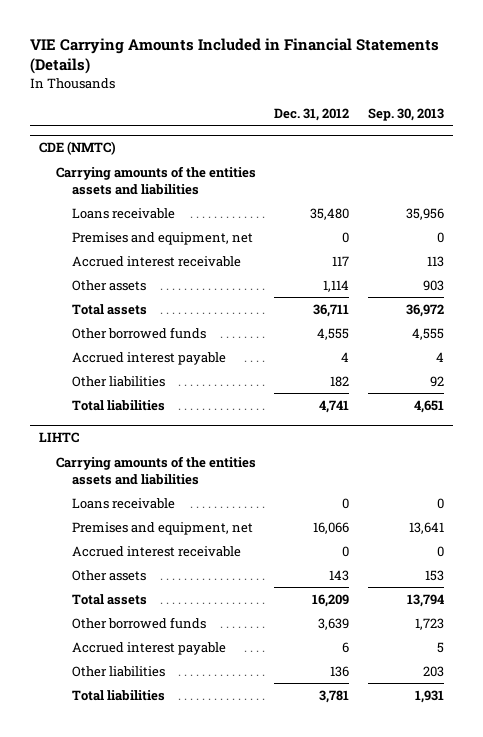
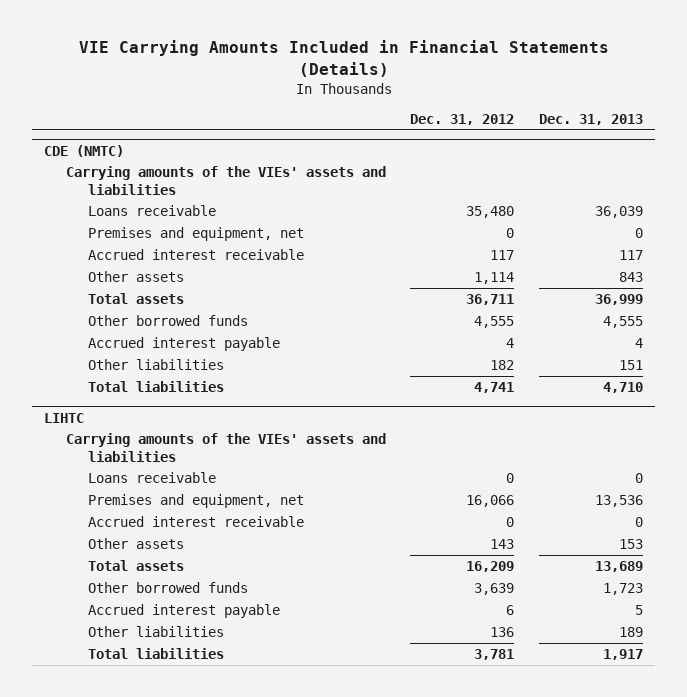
[367,108,444,122] Sep. 30, 2013 -> none
none -> [539,113,644,125] Dec. 31, 2013
[55,165,256,195] Carrying amounts of the entities assets and liabilities -> [65,165,386,195] Carrying amounts of the VIEs' assets and liabilities
[55,455,256,485] Carrying amounts of the entities assets and liabilities -> [65,432,386,462] Carrying amounts of the VIEs' assets and liabilities

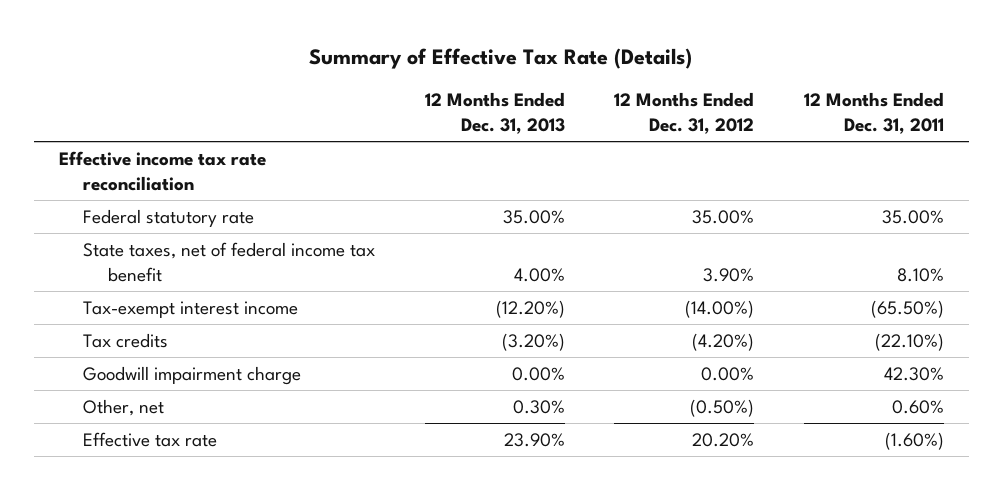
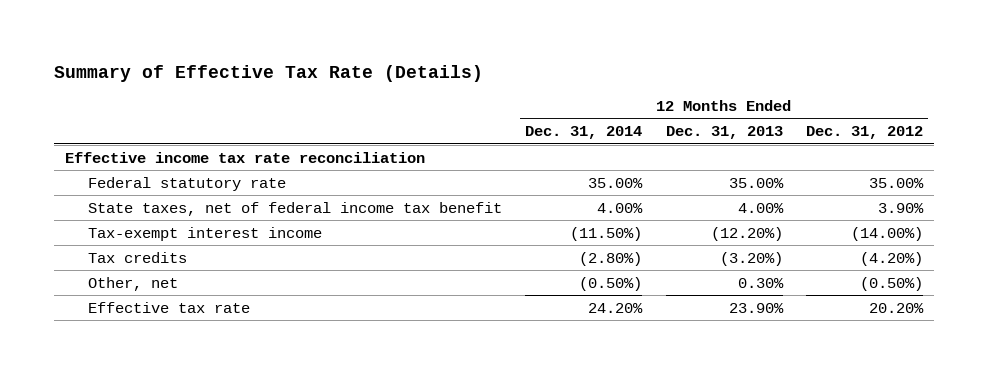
[804,92,945,134] 12 Months Ended Dec. 31, 2011 -> none
none -> [525,126,643,140] Dec. 31, 2014
[83,365,302,385] Goodwill impairment charge -> none

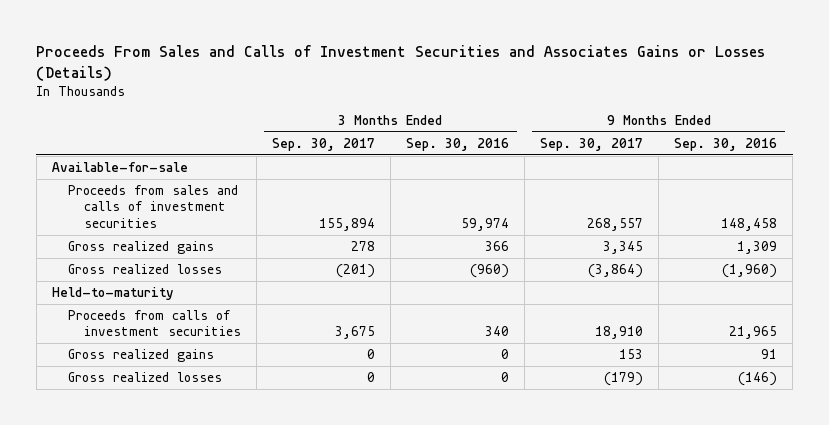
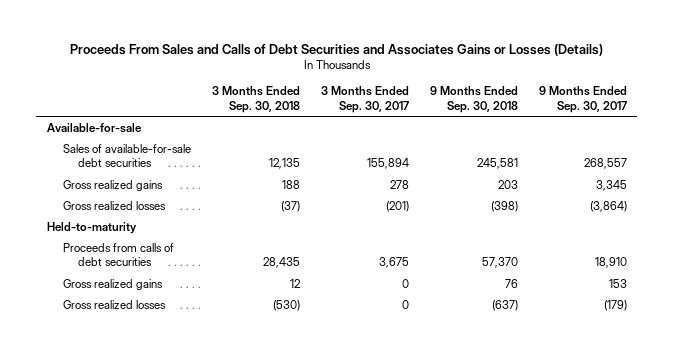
[36,44,766,81] Proceeds From Sales and Calls of Investment Securities and Associates Gains or Losses (Details) -> [69,43,603,56] Proceeds From Sales and Calls of Debt Securities and Associates Gains or Losses (Details)
[405,138,509,152] Sep. 30, 2016 -> none
[674,138,778,152] Sep. 30, 2016 -> none
none -> [211,86,300,113] 3 Months Ended Sep. 30, 2018
none -> [429,86,518,113] 9 Months Ended Sep. 30, 2018
[67,185,238,228] Proceeds from sales and calls of investment securities -> [62,143,191,168] Sales of available-for-sale debt securities
[67,310,241,337] Proceeds from calls of investment securities -> [62,242,174,267] Proceeds from calls of debt securities

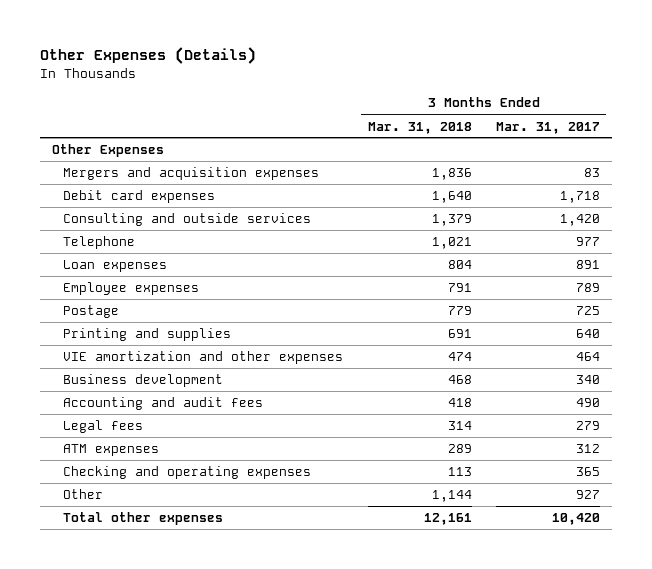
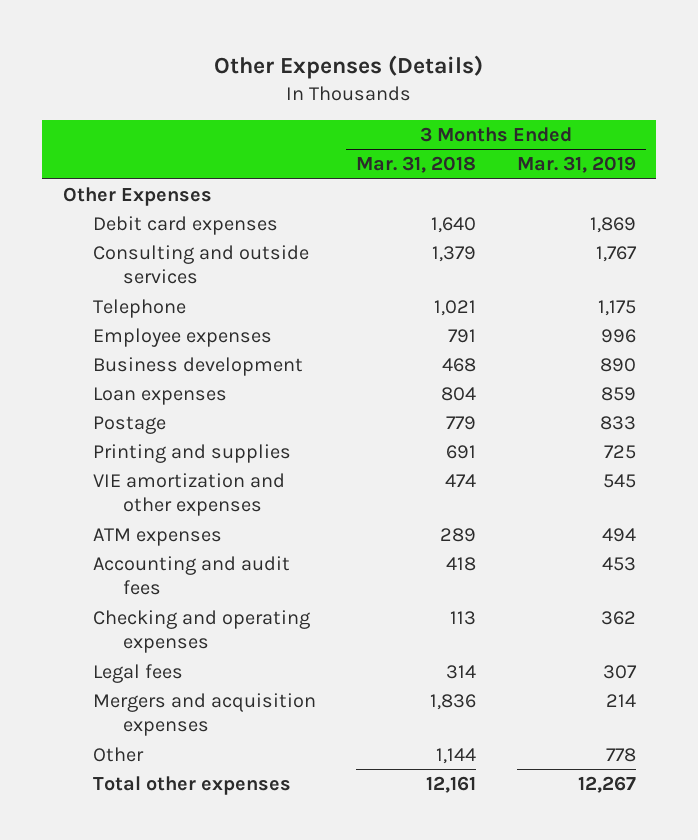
[495,121,600,134] Mar. 31, 2017 -> none
none -> [516,156,636,174] Mar. 31, 2019
[63,374,224,388] Business development -> [92,356,303,376] Business development
[63,260,168,273] Loan expenses -> [92,386,227,405] Loan expenses
[63,397,264,411] Accounting and audit fees -> [92,555,290,596] Accounting and audit fees
[63,420,144,434] Legal fees -> [92,663,183,683] Legal fees
[63,167,320,181] Mergers and acquisition expenses -> [92,692,316,737] Mergers and acquisition expenses

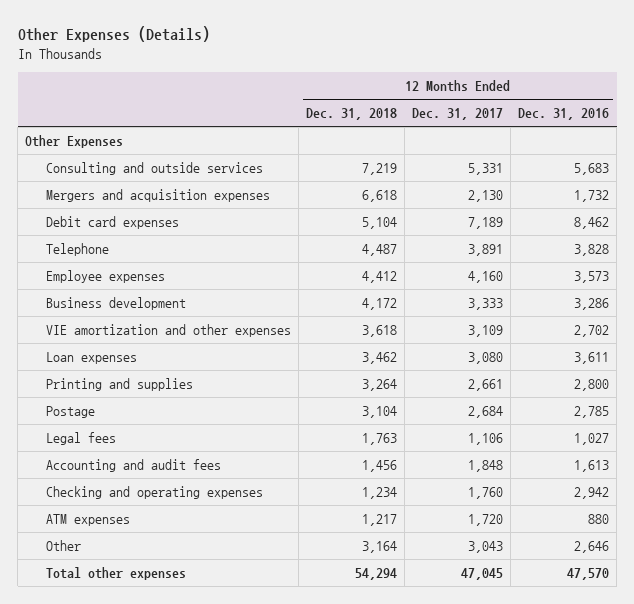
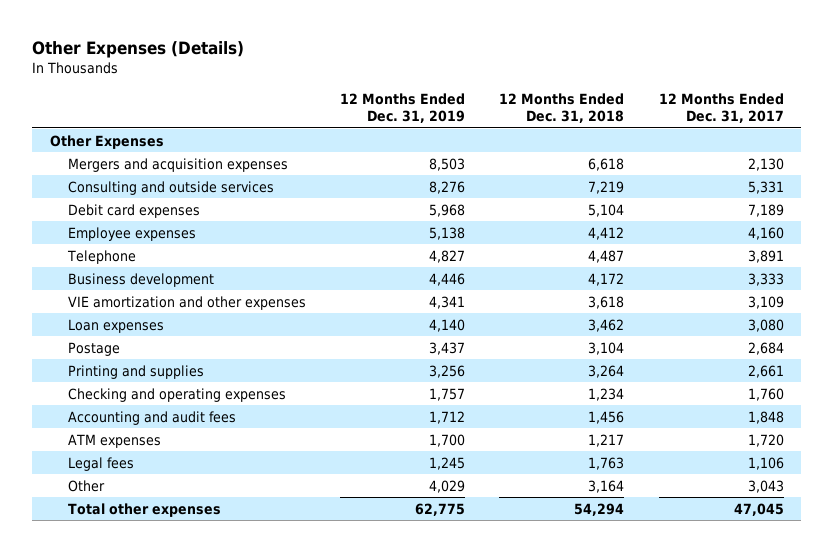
[518,108,610,121] Dec. 31, 2016 -> none
none -> [339,93,465,124] 12 Months Ended Dec. 31, 2019
[46,161,264,175] Consulting and outside services -> [67,180,274,195] Consulting and outside services
[46,242,110,256] Telephone -> [66,249,136,264] Telephone
[46,377,194,391] Printing and supplies -> [67,364,204,379] Printing and supplies
[46,458,222,472] Accounting and audit fees -> [67,410,236,425] Accounting and audit fees
[46,431,117,445] Legal fees -> [67,456,134,471] Legal fees

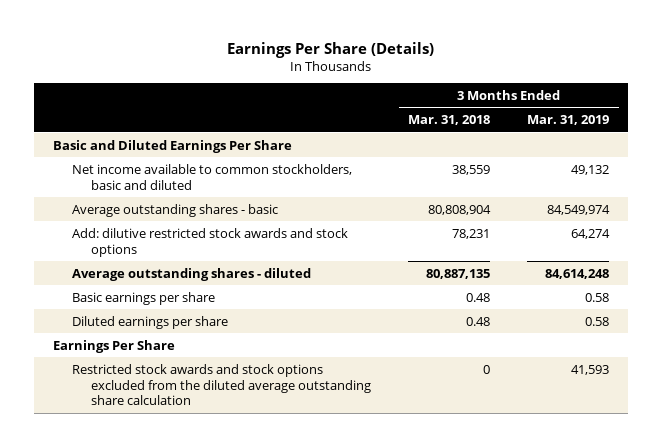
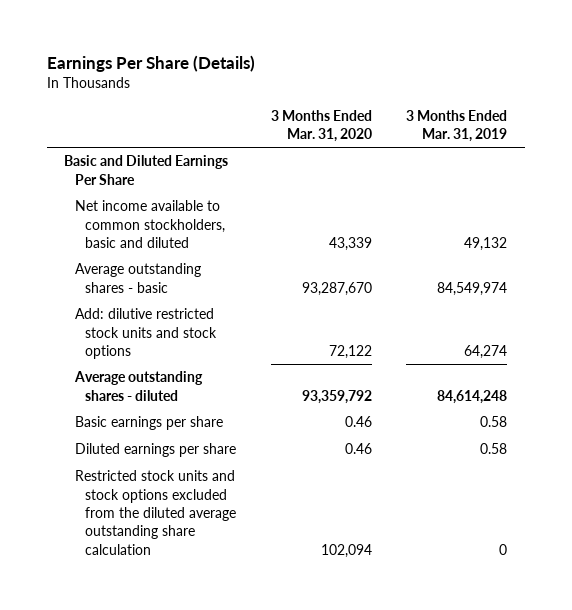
[408,114,491,125] Mar. 31, 2018 -> none
none -> [270,109,372,142] 3 Months Ended Mar. 31, 2020
[71,227,348,257] Add: dilutive restricted stock awards and stock options -> [74,308,218,359] Add: dilutive restricted stock units and stock options
[52,339,175,353] Earnings Per Share -> none
[71,363,371,406] Restricted stock awards and stock options excluded from the diluted average outstanding share calculation -> [74,470,237,555] Restricted stock units and stock options excluded from the diluted average outstanding share calculation
[571,364,610,375] 41,593 -> [499,543,508,555] 0

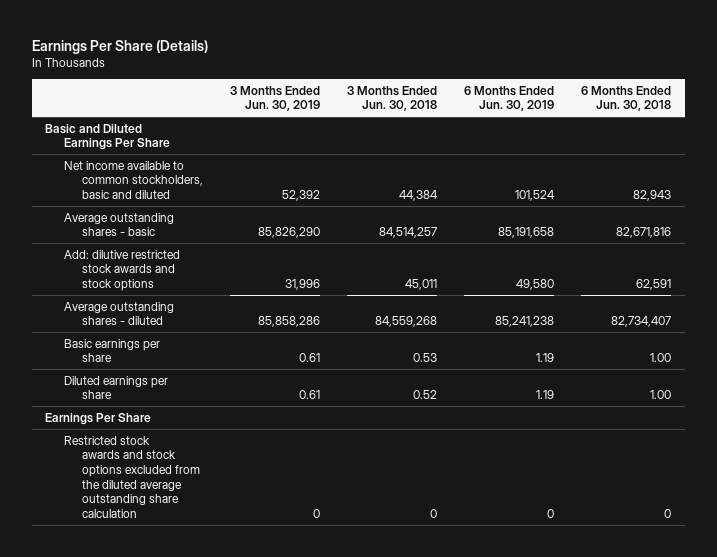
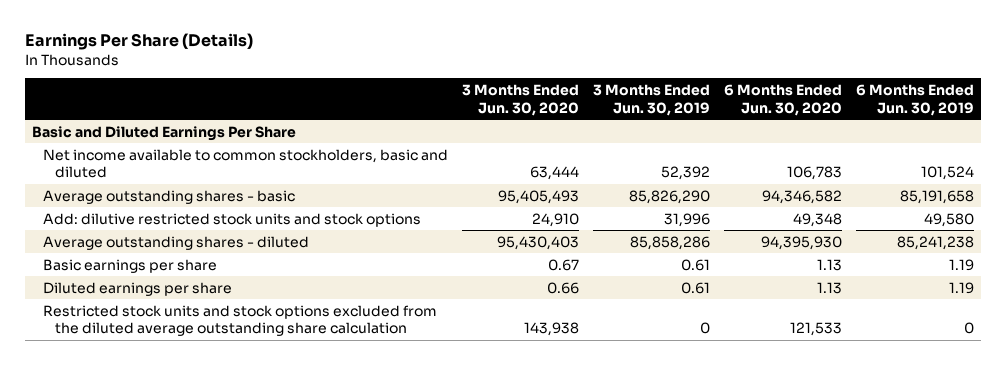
[347,85,438,112] 3 Months Ended Jun. 30, 2018 -> none
[581,85,672,112] 6 Months Ended Jun. 30, 2018 -> none
none -> [462,84,580,116] 3 Months Ended Jun. 30, 2020
none -> [723,84,842,116] 6 Months Ended Jun. 30, 2020
[63,249,180,292] Add: dilutive restricted stock awards and stock options -> [43,212,422,227] Add: dilutive restricted stock units and stock options
[45,412,152,425] Earnings Per Share -> none
[63,435,201,519] Restricted stock awards and stock options excluded from the diluted average outstanding share calculation -> [43,304,438,337] Restricted stock units and stock options excluded from the diluted average outstanding share calculation

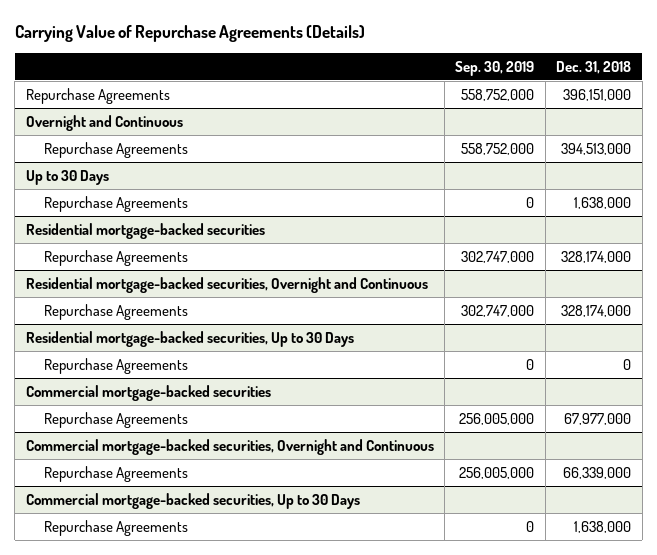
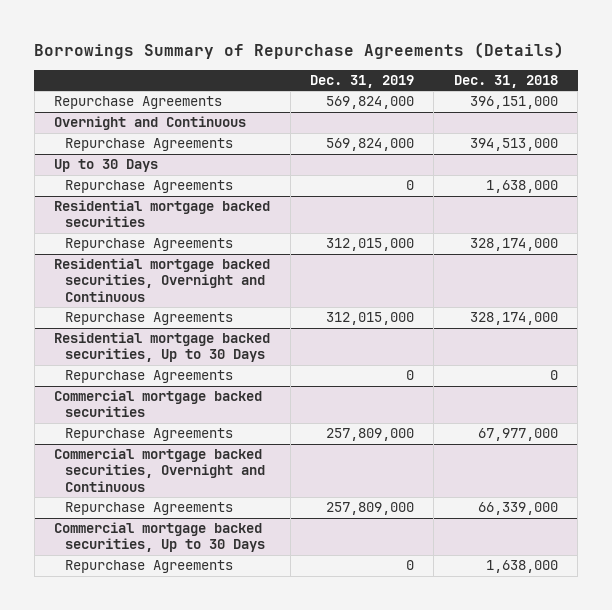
[14,24,365,42] Carrying Value of Repurchase Agreements (Details) -> [34,41,565,59] Borrowings Summary of Repurchase Agreements (Details)
[455,60,535,76] Sep. 30, 2019 -> none
none -> [310,75,415,89] Dec. 31, 2019
[25,222,265,239] Residential mortgage-backed securities -> [54,200,271,228] Residential mortgage backed securities
[25,276,428,293] Residential mortgage-backed securities, Overnight and Continuous -> [54,258,271,302] Residential mortgage backed securities, Overnight and Continuous
[25,330,354,347] Residential mortgage-backed securities, Up to 30 Days -> [54,332,271,363] Residential mortgage backed securities, Up to 30 Days
[25,384,271,401] Commercial mortgage-backed securities -> [54,390,263,418] Commercial mortgage backed securities
[25,438,434,455] Commercial mortgage-backed securities, Overnight and Continuous -> [54,448,265,492] Commercial mortgage backed securities, Overnight and Continuous
[25,492,360,509] Commercial mortgage-backed securities, Up to 30 Days -> [54,522,265,553] Commercial mortgage backed securities, Up to 30 Days

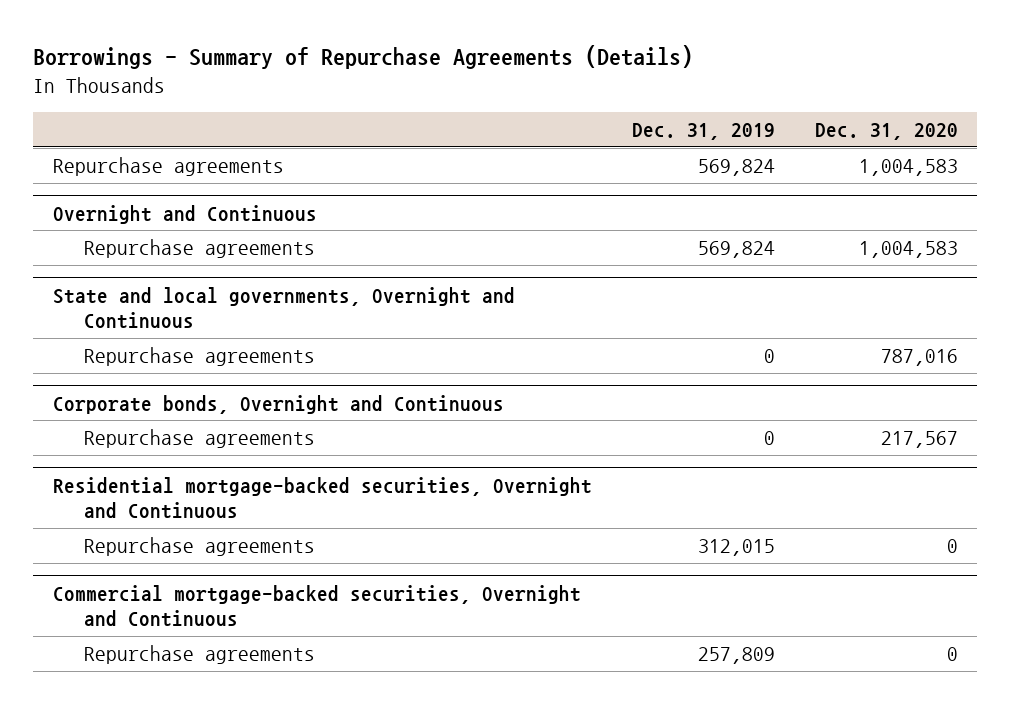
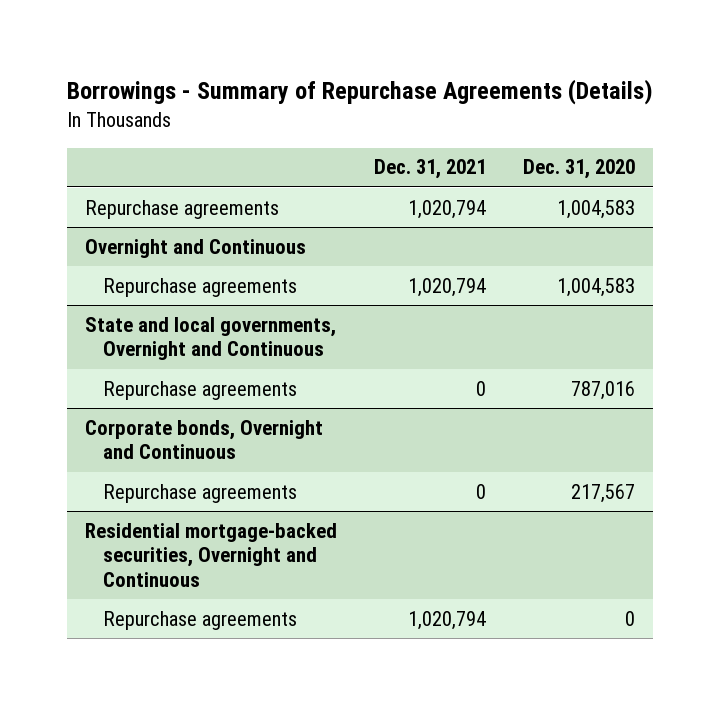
[631,122,775,140] Dec. 31, 2019 -> none
none -> [373,159,486,180] Dec. 31, 2021
[52,584,581,627] Commercial mortgage-backed securities, Overnight and Continuous -> none
[83,644,315,664] Repurchase agreements -> none

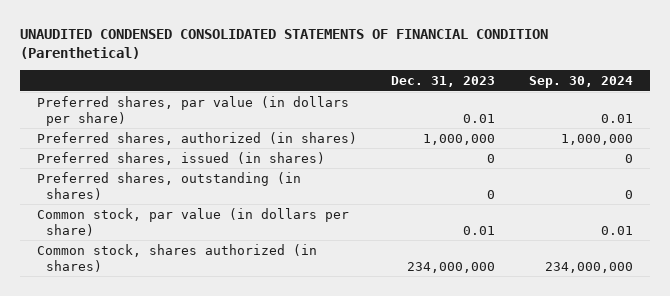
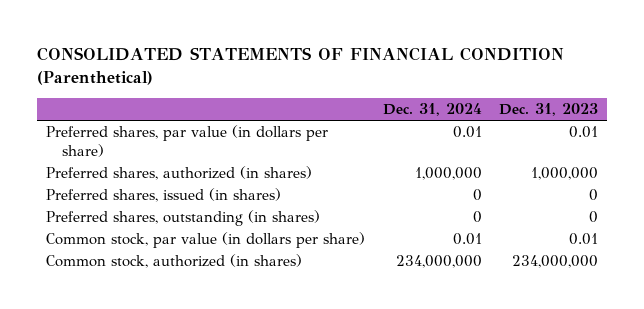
[19,28,548,59] UNAUDITED CONDENSED CONSOLIDATED STATEMENTS OF FINANCIAL CONDITION (Parenthetical) -> [36,46,564,85] CONSOLIDATED STATEMENTS OF FINANCIAL CONDITION (Parenthetical)
[529,76,634,89] Sep. 30, 2024 -> none
none -> [382,102,482,116] Dec. 31, 2024
[36,243,317,272] Common stock, shares authorized (in shares) -> [45,254,302,269] Common stock, authorized (in shares)

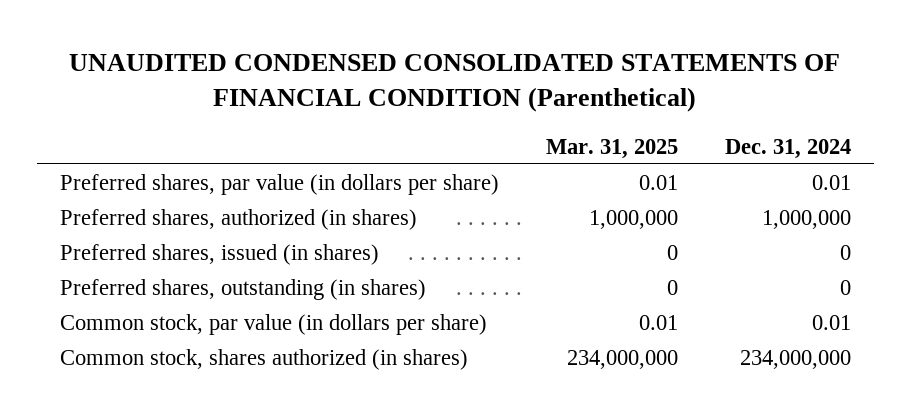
[36,46,564,85] CONSOLIDATED STATEMENTS OF FINANCIAL CONDITION (Parenthetical) -> [69,54,841,113] UNAUDITED CONDENSED CONSOLIDATED STATEMENTS OF FINANCIAL CONDITION (Parenthetical)
[499,102,599,116] Dec. 31, 2023 -> none
none -> [545,138,678,159] Mar. 31, 2025
[45,254,302,269] Common stock, authorized (in shares) -> [59,348,468,370] Common stock, shares authorized (in shares)

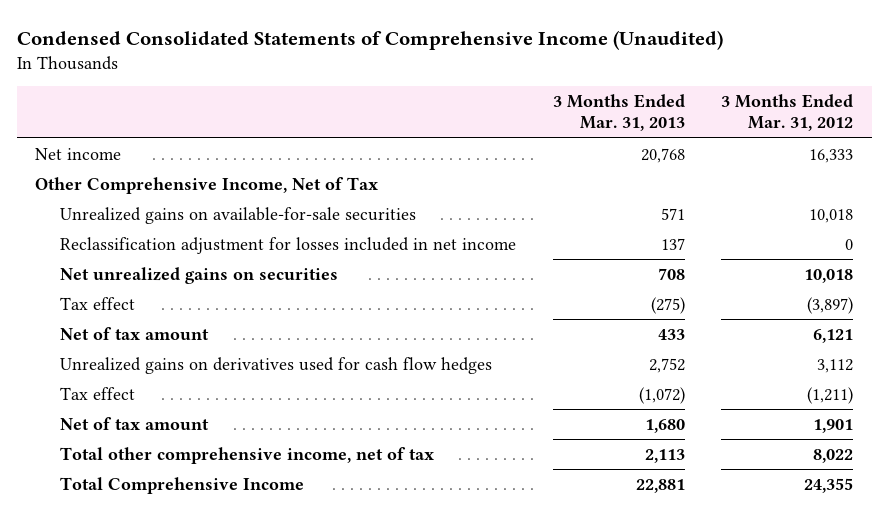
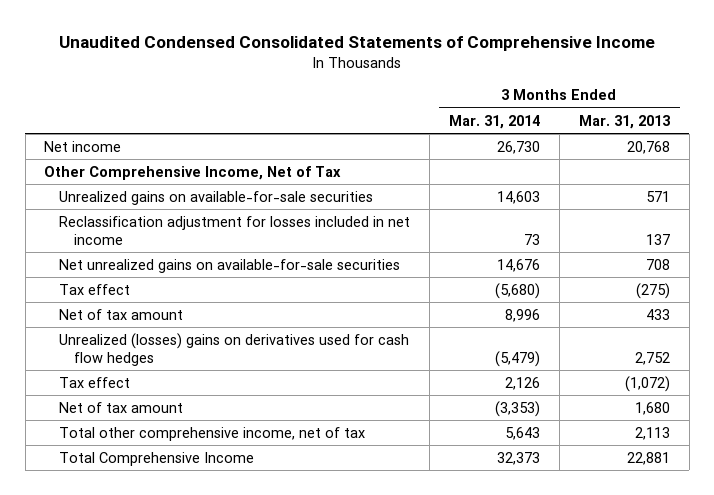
[17,29,724,50] Condensed Consolidated Statements of Comprehensive Income (Unaudited) -> [59,35,656,51] Unaudited Condensed Consolidated Statements of Comprehensive Income
[721,94,854,132] 3 Months Ended Mar. 31, 2012 -> none
none -> [449,114,541,129] Mar. 31, 2014
[59,266,338,284] Net unrealized gains on securities -> [59,258,401,273] Net unrealized gains on available-for-sale securities
[59,356,492,374] Unrealized gains on derivatives used for cash flow hedges -> [59,332,410,366] Unrealized (losses) gains on derivatives used for cash flow hedges

